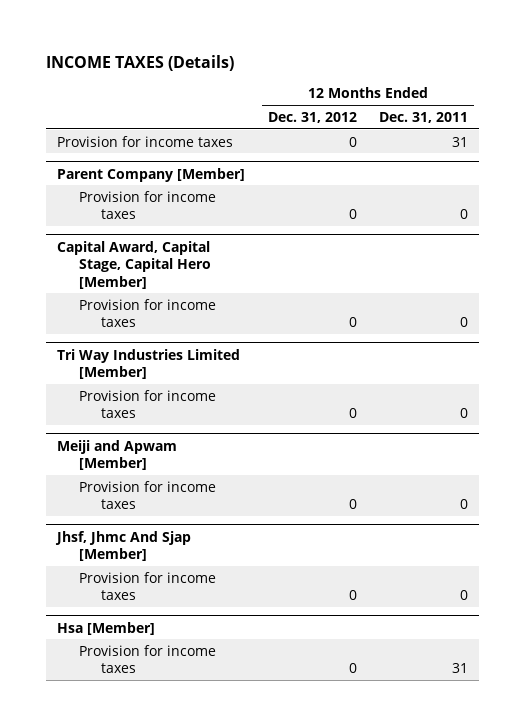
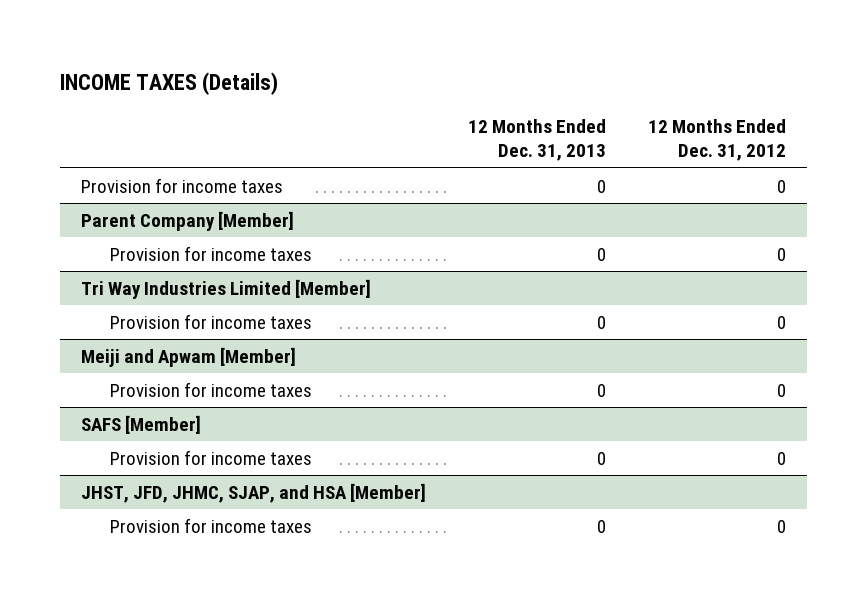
[379,111,469,123] Dec. 31, 2011 -> none
none -> [468,118,607,162] 12 Months Ended Dec. 31, 2013
[57,240,212,289] Capital Award, Capital Stage, Capital Hero [Member] -> none
[79,298,217,328] Provision for income taxes -> none
[55,530,192,562] Jhsf, Jhmc And Sjap [Member] -> none
none -> [81,414,202,434] SAFS [Member]
[57,621,156,635] Hsa [Member] -> none
none -> [81,482,427,503] JHST, JFD, JHMC, SJAP, and HSA [Member]

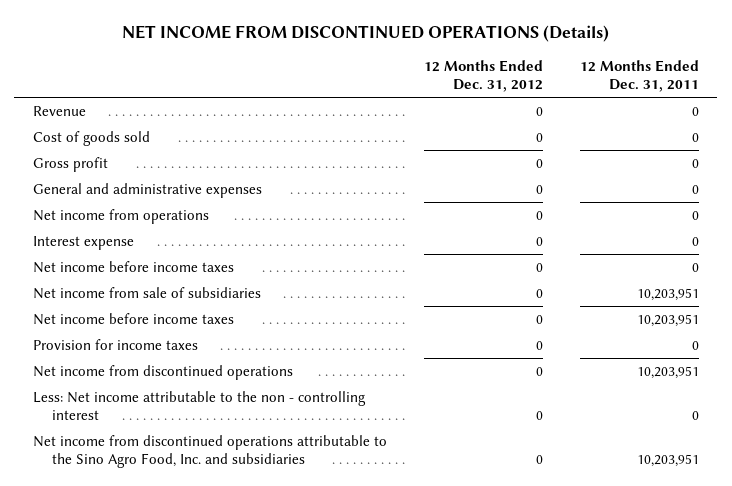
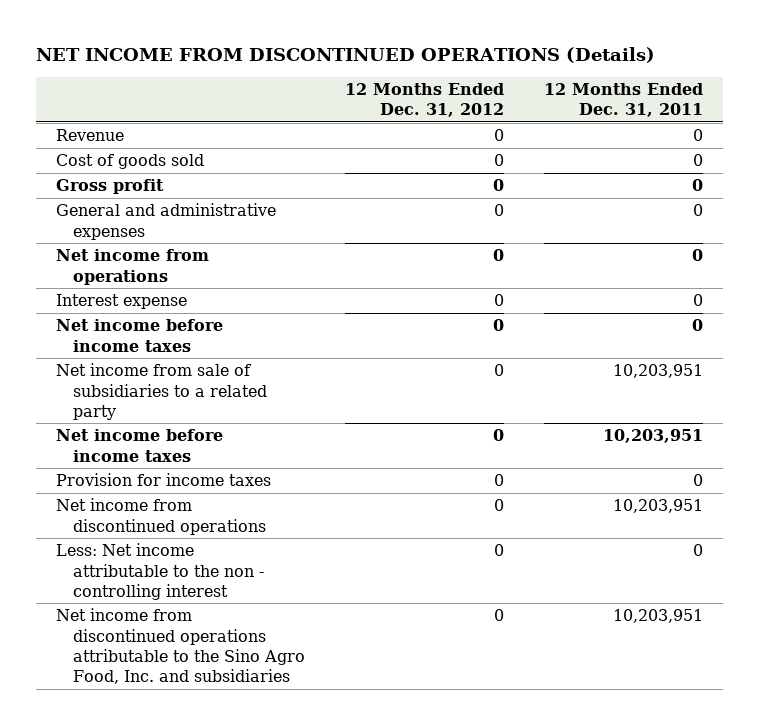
[32,286,261,299] Net income from sale of subsidiaries -> [56,363,268,420] Net income from sale of subsidiaries to a related party

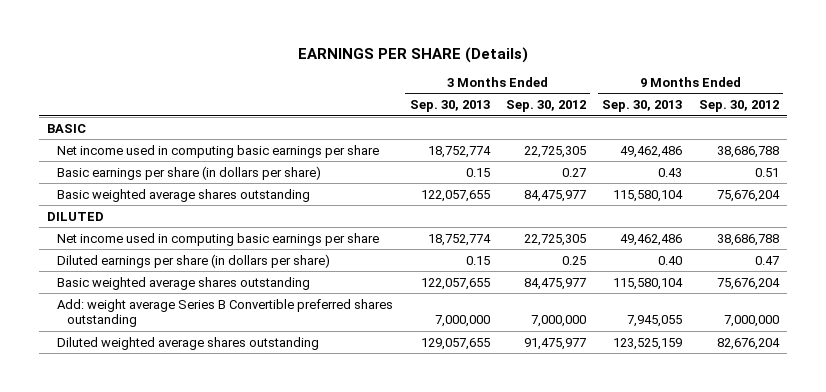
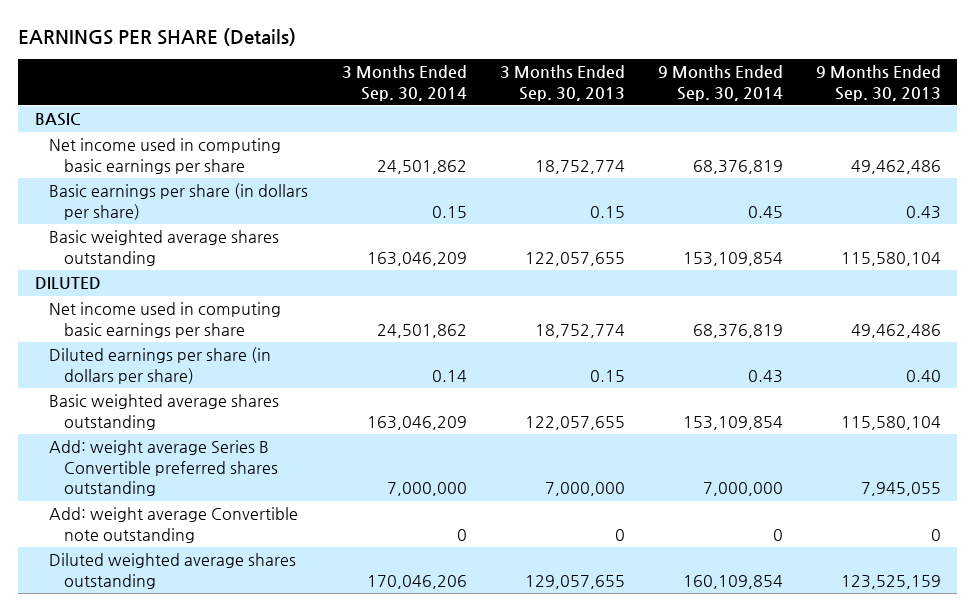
[505,100,586,113] Sep. 30, 2012 -> none
[698,100,779,113] Sep. 30, 2012 -> none
none -> [341,65,467,101] 3 Months Ended Sep. 30, 2014
none -> [657,65,783,101] 9 Months Ended Sep. 30, 2014
none -> [49,507,299,543] Add: weight average Convertible note outstanding

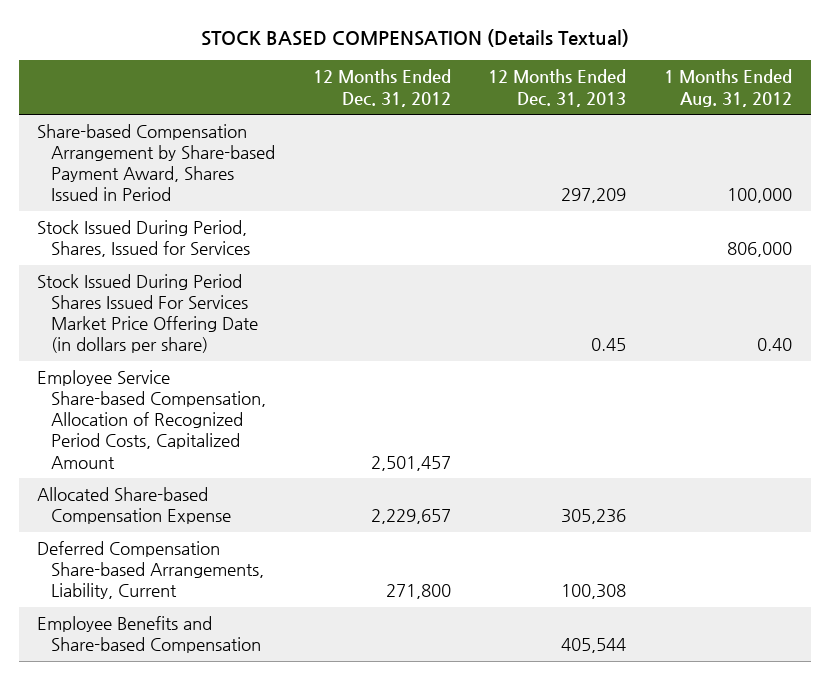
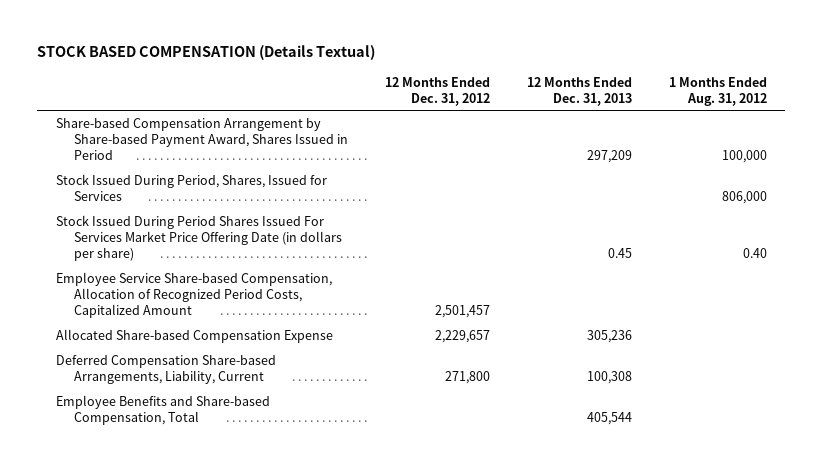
[37,616,262,654] Employee Benefits and Share-based Compensation -> [55,394,270,425] Employee Benefits and Share-based Compensation, Total

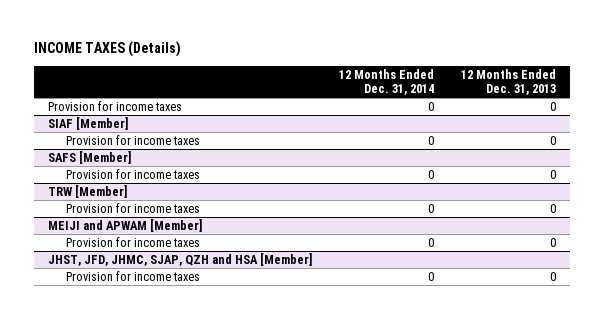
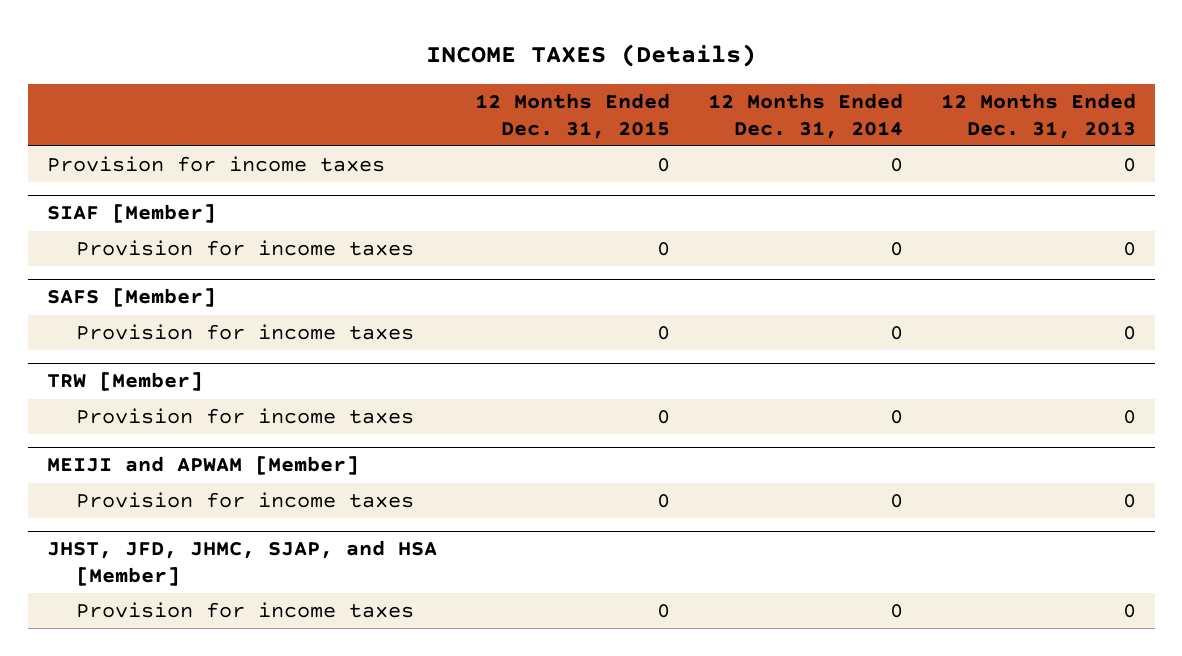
none -> [474,92,670,139] 12 Months Ended Dec. 31, 2015
[47,253,312,267] JHST, JFD, JHMC, SJAP, QZH and HSA [Member] -> [46,540,437,587] JHST, JFD, JHMC, SJAP, and HSA [Member]

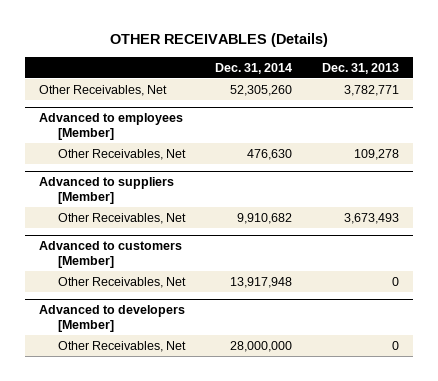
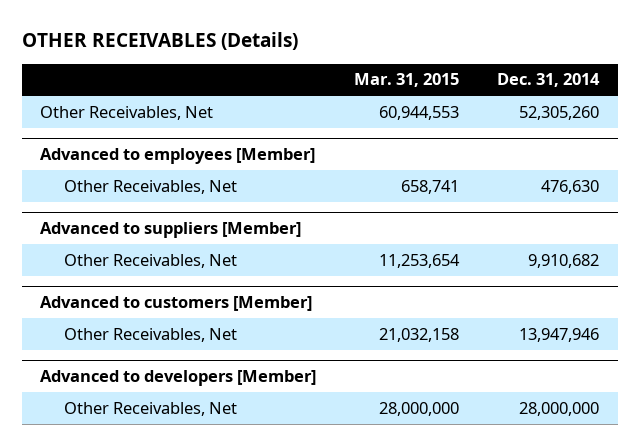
[321,62,399,74] Dec. 31, 2013 -> none
none -> [354,73,460,88] Mar. 31, 2015
[229,276,292,288] 13,917,948 -> [518,327,599,342] 13,947,946

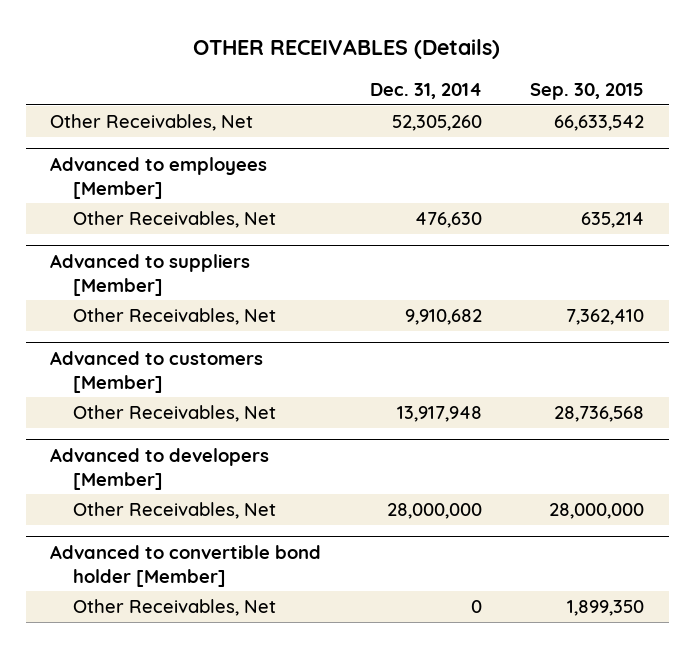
[354,73,460,88] Mar. 31, 2015 -> none
none -> [530,82,645,100] Sep. 30, 2015
[518,327,599,342] 13,947,946 -> [396,406,482,423] 13,917,948
none -> [50,544,322,587] Advanced to convertible bond holder [Member]
none -> [73,599,277,617] Other Receivables, Net

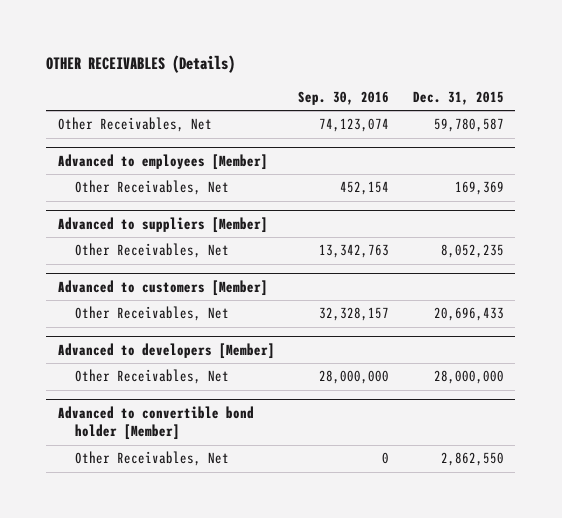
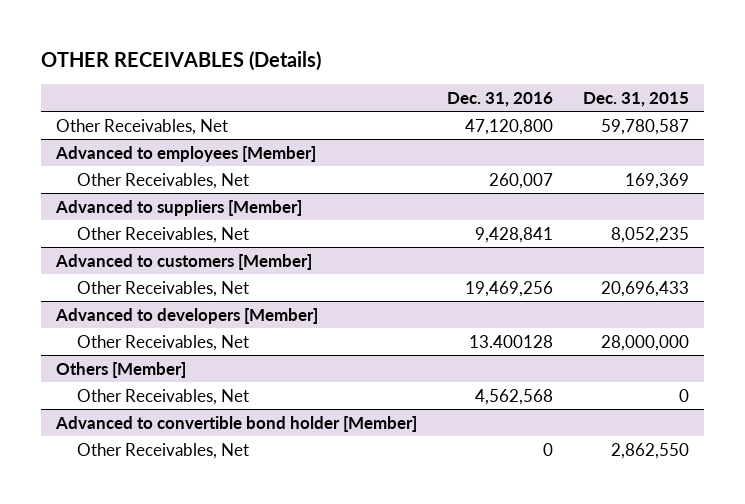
[298,90,390,105] Sep. 30, 2016 -> none
none -> [447,92,554,108] Dec. 31, 2016
none -> [56,361,187,378] Others [Member]
none -> [77,388,250,405] Other Receivables, Net

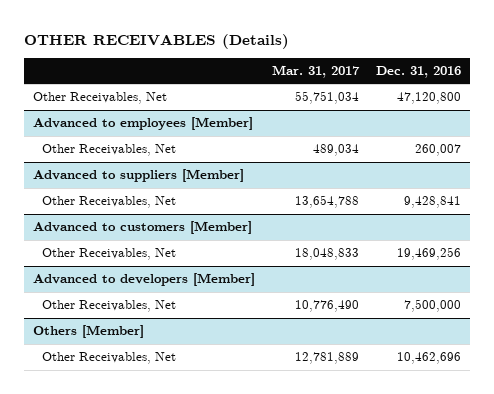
[583,92,690,108] Dec. 31, 2015 -> none
none -> [271,64,360,78] Mar. 31, 2017
[469,334,554,348] 13.400128 -> [404,299,462,313] 7,500,000
[55,415,418,432] Advanced to convertible bond holder [Member] -> none
[77,442,250,459] Other Receivables, Net -> none
[475,388,554,405] 4,562,568 -> [397,352,462,365] 10,462,696

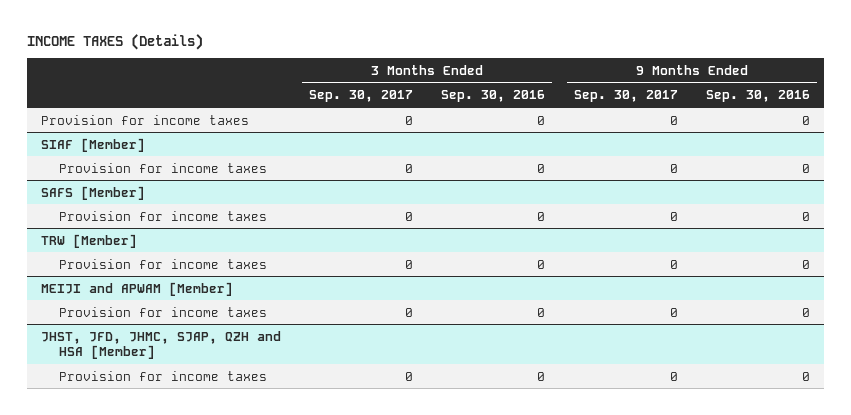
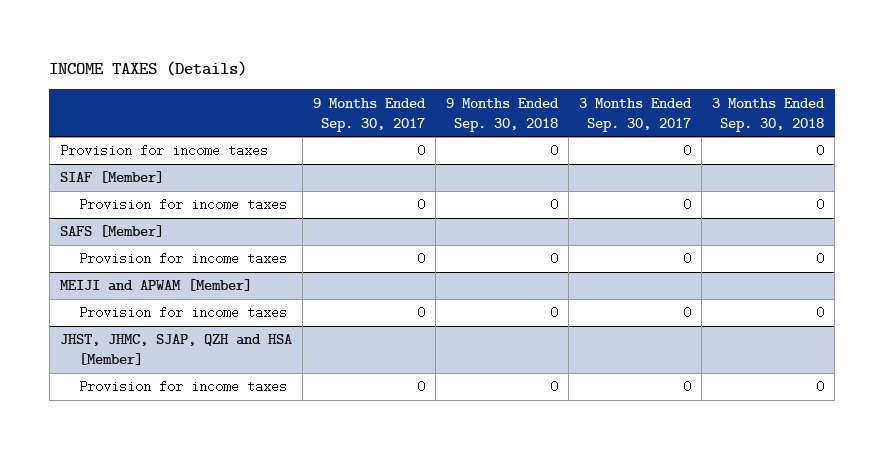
[441,90,546,103] Sep. 30, 2016 -> none
[705,90,810,103] Sep. 30, 2016 -> none
none -> [445,97,559,132] 9 Months Ended Sep. 30, 2018
none -> [712,97,826,132] 3 Months Ended Sep. 30, 2018
[40,233,137,248] TRW [Member] -> none
[59,258,268,269] Provision for income taxes -> none
[40,330,281,360] JHST, JFD, JHMC, SJAP, QZH and HSA [Member] -> [59,334,292,366] JHST, JHMC, SJAP, QZH and HSA [Member]

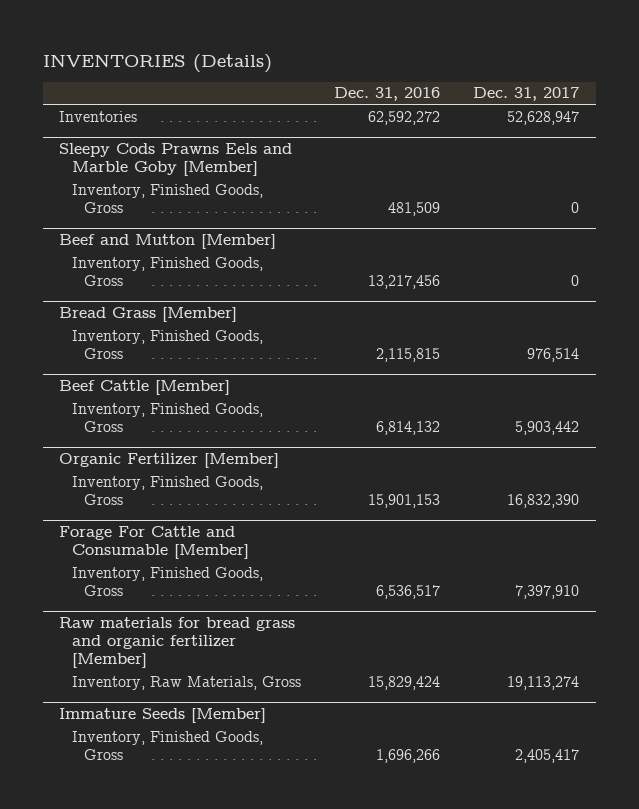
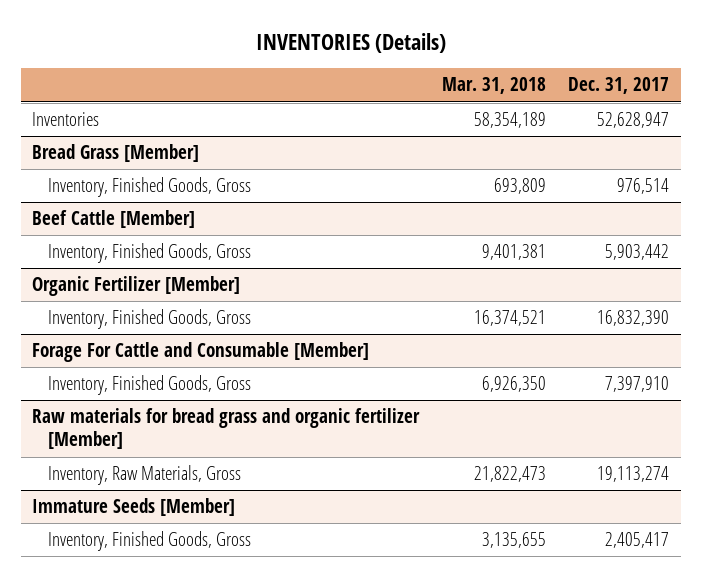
[334,87,441,102] Dec. 31, 2016 -> none
none -> [441,77,546,95] Mar. 31, 2018
[59,142,293,176] Sleepy Cods Prawns Eels and Marble Goby [Member] -> none
[71,183,263,213] Inventory, Finished Goods, Gross -> none
[59,233,277,249] Beef and Mutton [Member] -> none
[71,256,263,286] Inventory, Finished Goods, Gross -> none

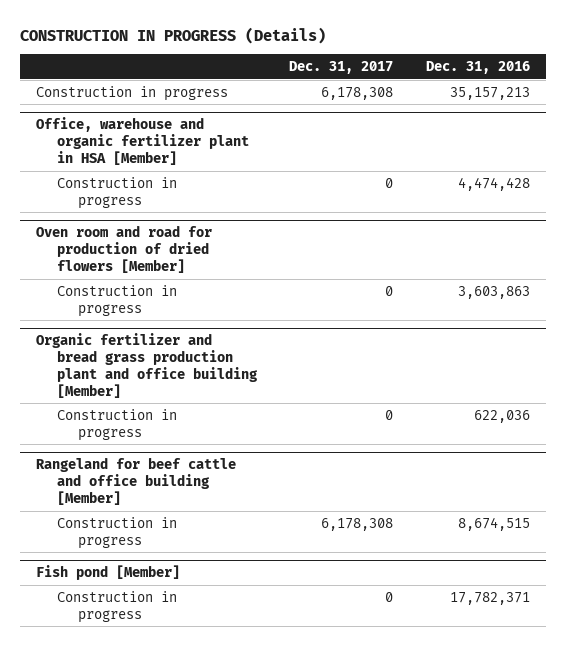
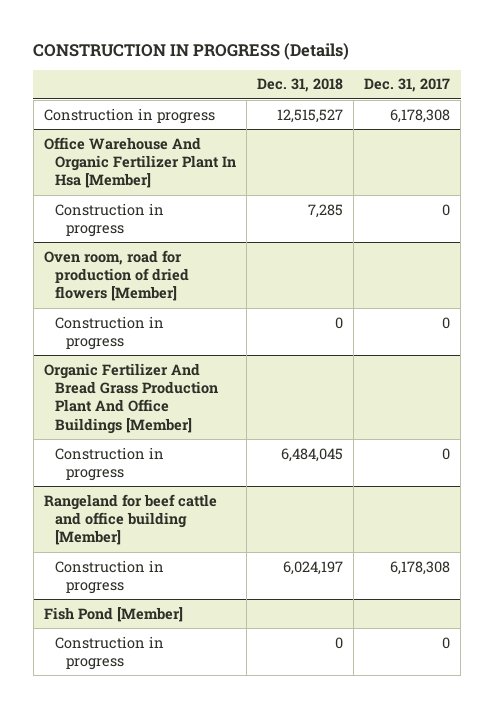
[425,61,530,75] Dec. 31, 2016 -> none
none -> [257,78,344,93] Dec. 31, 2018
[36,117,250,165] Office, warehouse and organic fertilizer plant in HSA [Member] -> [43,136,237,189] Office Warehouse And Organic Fertilizer Plant In Hsa [Member]
[36,225,213,273] Oven room and road for production of dried flowers [Member] -> [43,249,190,302] Oven room, road for production of dried flowers [Member]
[36,333,259,398] Organic fertilizer and bread grass production plant and office building [Member] -> [43,362,219,434] Organic Fertilizer And Bread Grass Production Plant And Office Buildings [Member]
[36,565,181,581] Fish pond [Member] -> [43,606,183,622] Fish Pond [Member]

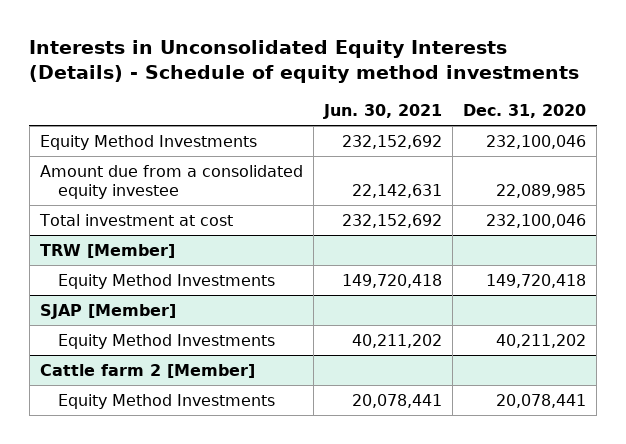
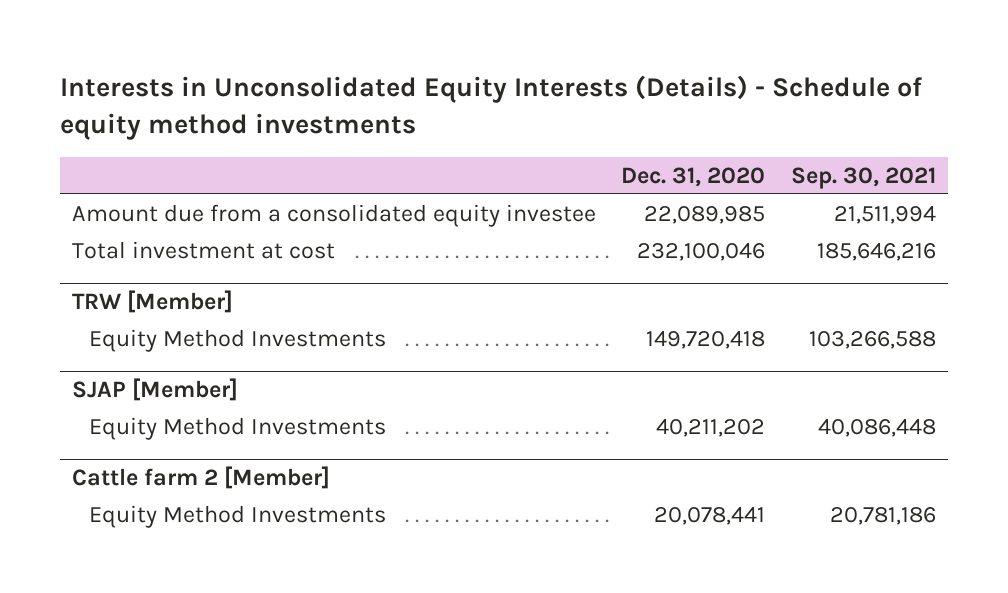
[323,104,443,120] Jun. 30, 2021 -> none
none -> [790,166,936,189] Sep. 30, 2021
[39,134,257,150] Equity Method Investments -> none

